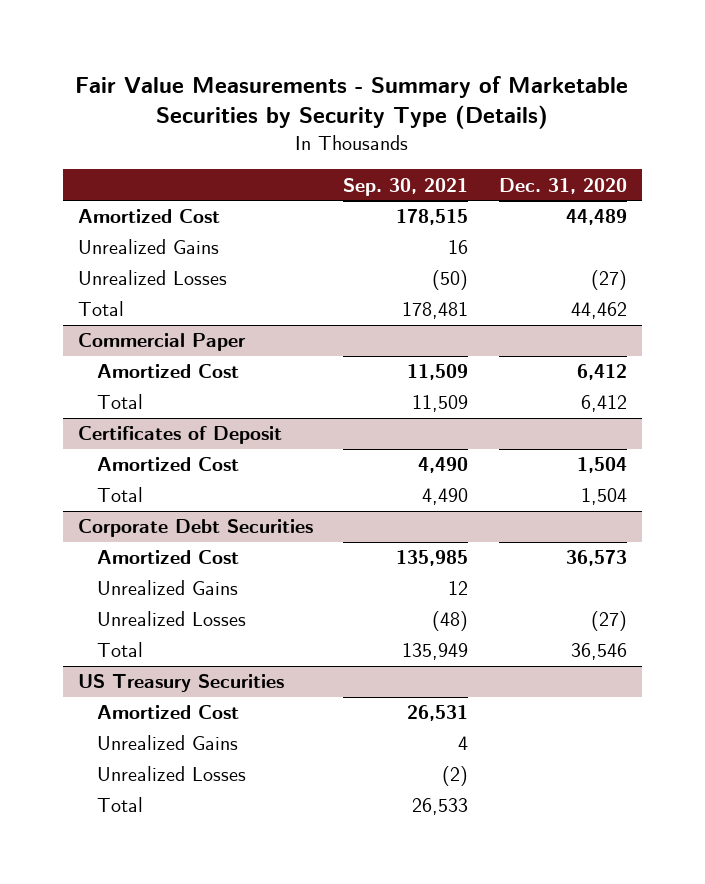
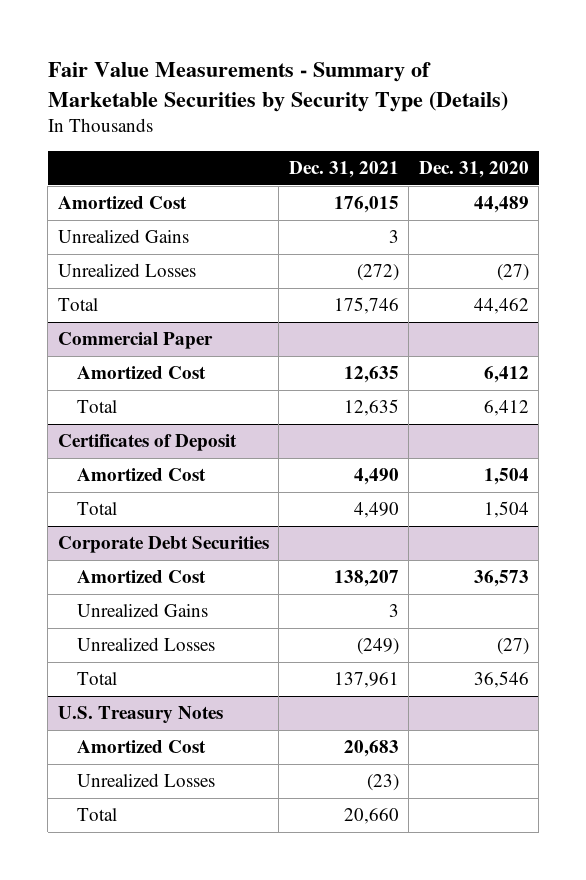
[343,177,469,196] Sep. 30, 2021 -> none
none -> [288,161,399,179] Dec. 31, 2021
[77,674,284,693] US Treasury Securities -> [57,706,223,724] U.S. Treasury Notes
[96,735,238,751] Unrealized Gains -> none

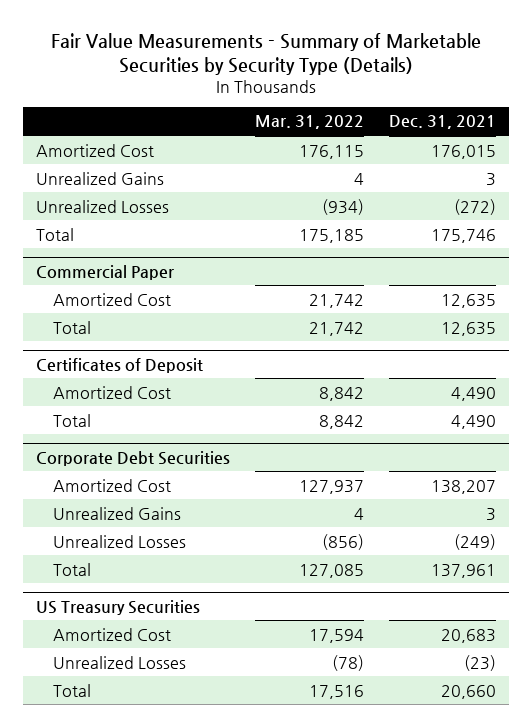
[418,161,529,179] Dec. 31, 2020 -> none
none -> [254,115,364,130] Mar. 31, 2022
[57,706,223,724] U.S. Treasury Notes -> [35,599,200,615] US Treasury Securities

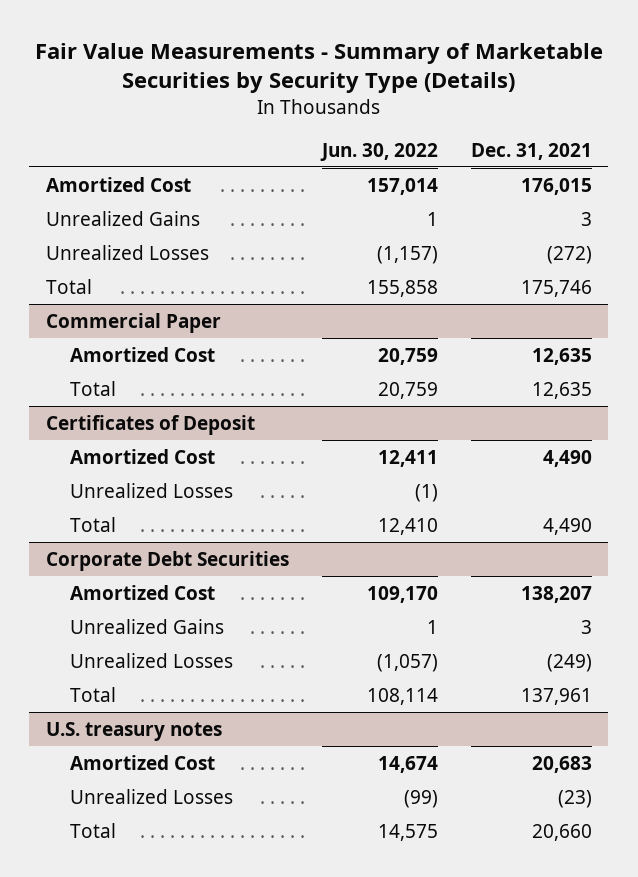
[254,115,364,130] Mar. 31, 2022 -> none
none -> [319,142,438,161] Jun. 30, 2022
none -> [70,482,234,498] Unrealized Losses
[35,599,200,615] US Treasury Securities -> [45,721,222,741] U.S. treasury notes

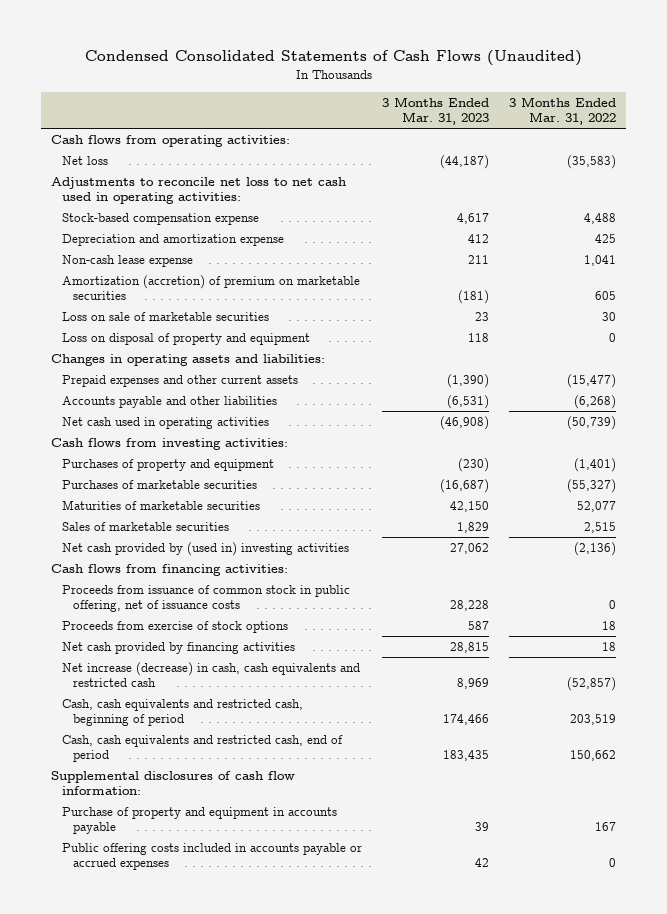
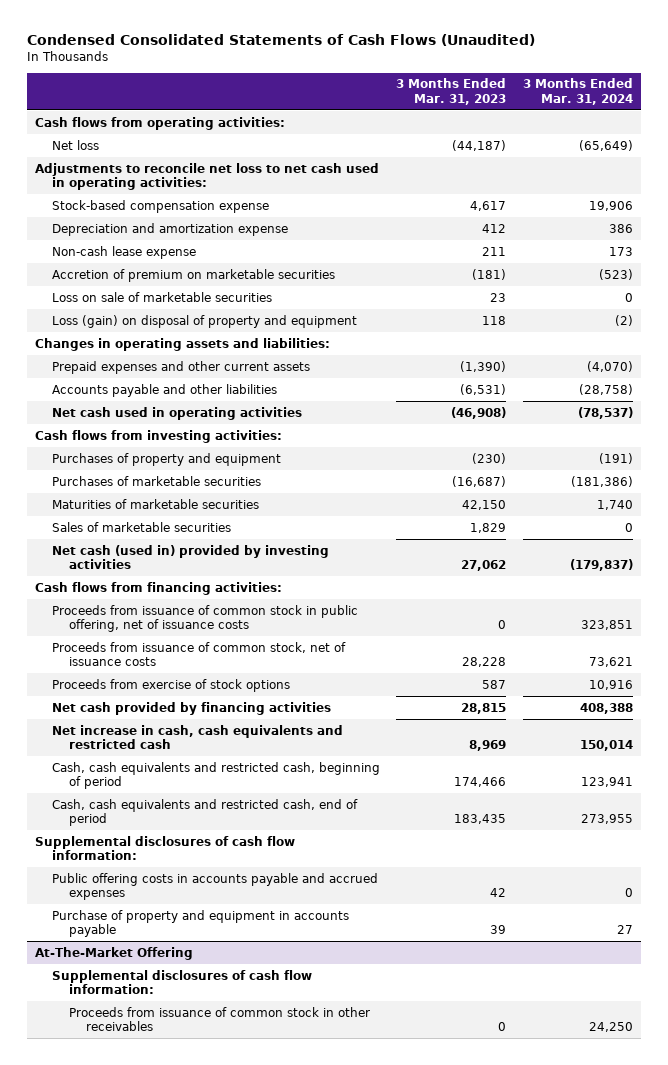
[509,97,617,126] 3 Months Ended Mar. 31, 2022 -> none
none -> [522,78,633,105] 3 Months Ended Mar. 31, 2024
[61,275,360,301] Amortization (accretion) of premium on marketable securities -> [52,268,336,282] Accretion of premium on marketable securities
[61,333,310,346] Loss on disposal of property and equipment -> [52,314,358,328] Loss (gain) on disposal of property and equipment
[61,542,349,557] Net cash provided by (used in) investing activities -> [52,544,330,570] Net cash (used in) provided by investing activities
[449,600,489,612] 28,228 -> [498,620,507,630] 0
none -> [52,641,347,667] Proceeds from issuance of common stock, net of issuance costs
[61,662,360,688] Net increase (decrease) in cash, cash equivalents and restricted cash -> [52,724,344,750] Net increase in cash, cash equivalents and restricted cash
none -> [52,872,379,901] Public offering costs in accounts payable and accrued expenses
[61,843,362,871] Public offering costs included in accounts payable or accrued expenses -> none
none -> [35,946,194,960] At-The-Market Offering
none -> [52,969,313,995] Supplemental disclosures of cash flow information:
none -> [69,1006,371,1032] Proceeds from issuance of common stock in other receivables

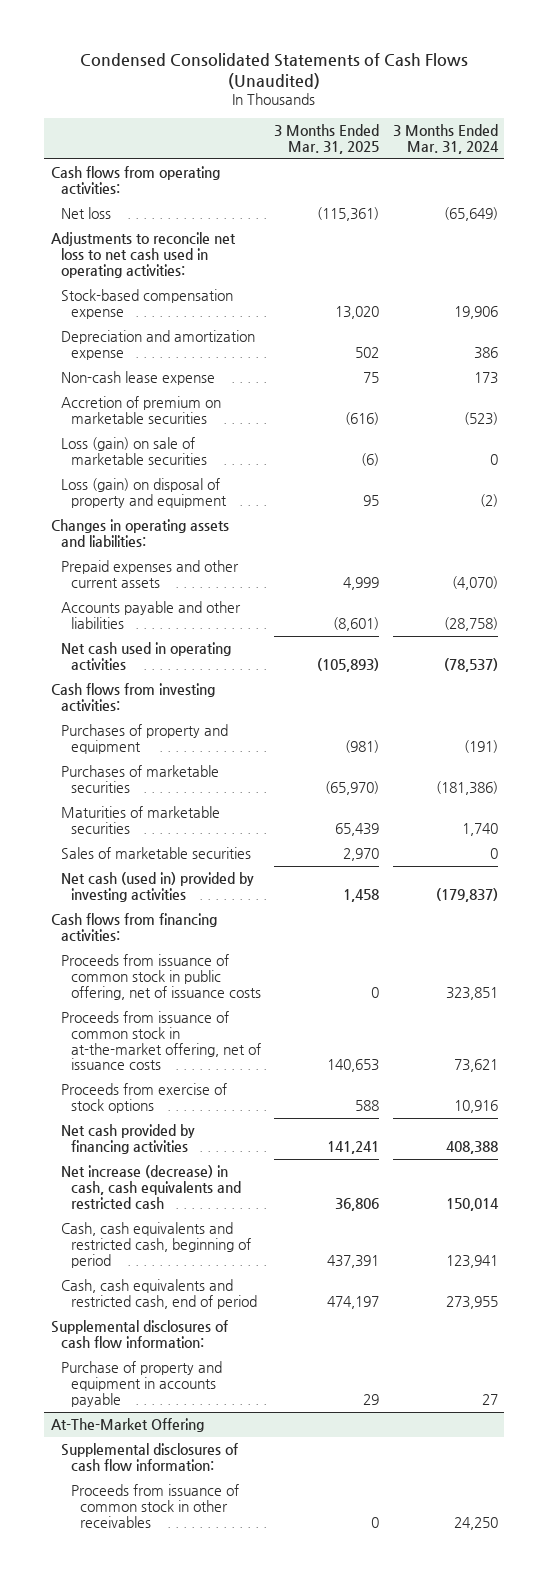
[396,78,507,105] 3 Months Ended Mar. 31, 2023 -> none
none -> [274,124,380,154] 3 Months Ended Mar. 31, 2025
[52,291,273,302] Loss on sale of marketable securities -> [60,437,207,465] Loss (gain) on sale of marketable securities
[52,641,347,667] Proceeds from issuance of common stock, net of issuance costs -> [60,1011,261,1071] Proceeds from issuance of common stock in at-the-market offering, net of issuance costs
[52,724,344,750] Net increase in cash, cash equivalents and restricted cash -> [60,1165,241,1209] Net increase (decrease) in cash, cash equivalents and restricted cash
[52,872,379,901] Public offering costs in accounts payable and accrued expenses -> none

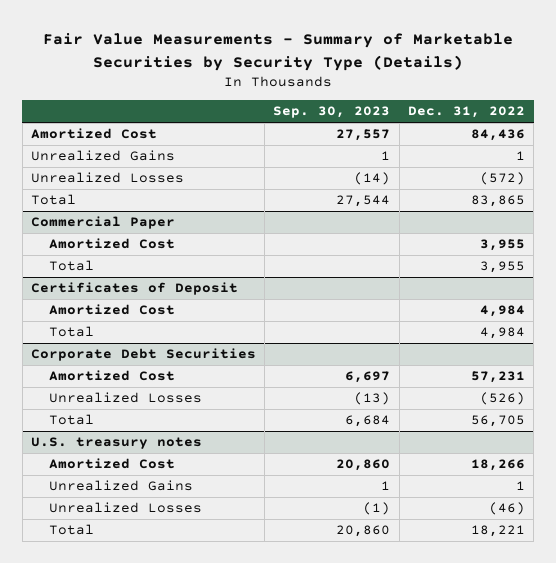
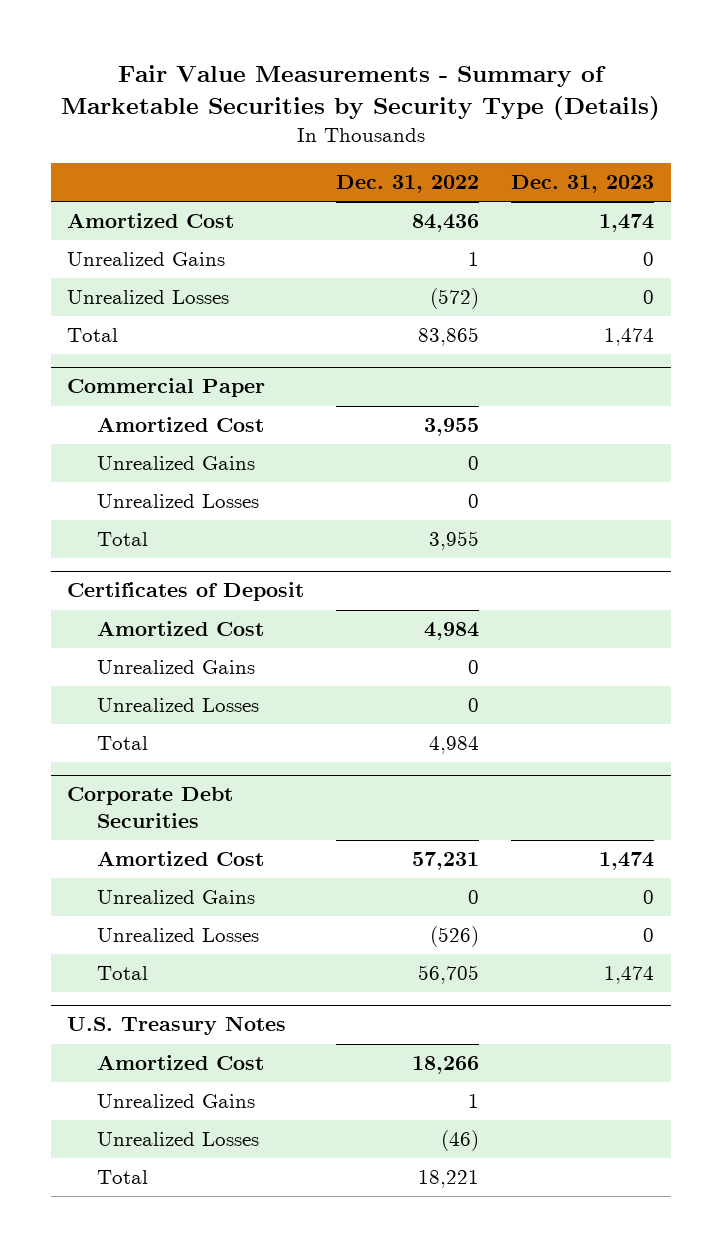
[273,106,391,119] Sep. 30, 2023 -> none
none -> [511,175,655,194] Dec. 31, 2023
none -> [96,456,255,471] Unrealized Gains
none -> [96,494,259,509] Unrealized Losses
none -> [96,660,255,675] Unrealized Gains
none -> [96,698,259,713] Unrealized Losses
none -> [96,890,255,905] Unrealized Gains
[31,437,203,450] U.S. treasury notes -> [66,1016,286,1036] U.S. Treasury Notes

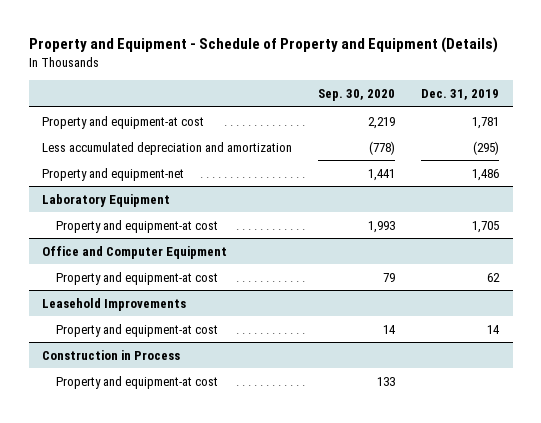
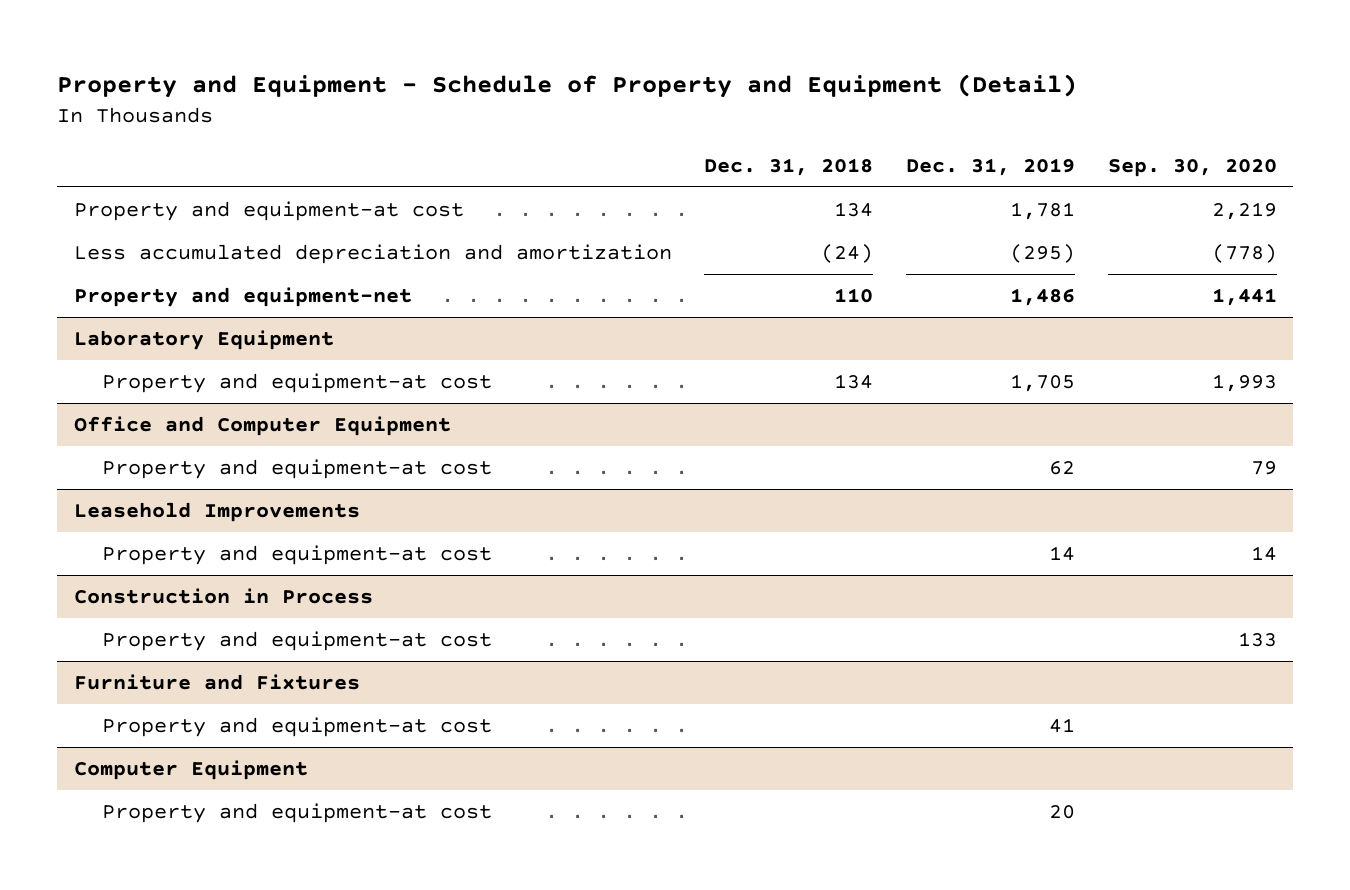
[28,37,498,54] Property and Equipment - Schedule of Property and Equipment (Details) -> [57,73,1078,98] Property and Equipment - Schedule of Property and Equipment (Detail)
none -> [704,157,874,176] Dec. 31, 2018
none -> [73,673,360,690] Furniture and Fixtures
none -> [102,716,493,737] Property and equipment-at cost
none -> [73,759,308,780] Computer Equipment
none -> [102,802,493,823] Property and equipment-at cost

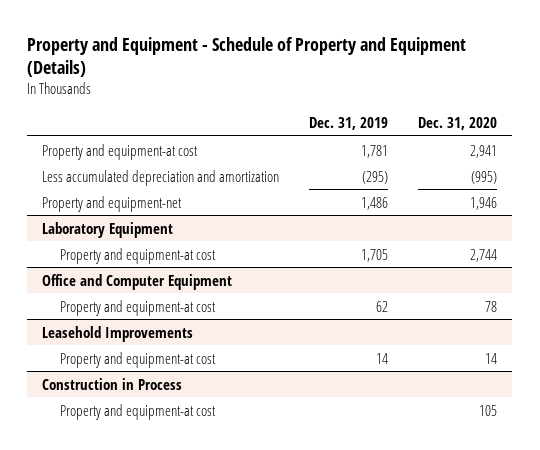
[57,73,1078,98] Property and Equipment - Schedule of Property and Equipment (Detail) -> [27,36,467,77] Property and Equipment - Schedule of Property and Equipment (Details)
[704,157,874,176] Dec. 31, 2018 -> none
[1107,158,1277,177] Sep. 30, 2020 -> none
none -> [418,116,498,130] Dec. 31, 2020
[73,673,360,690] Furniture and Fixtures -> none
[102,716,493,737] Property and equipment-at cost -> none
[73,759,308,780] Computer Equipment -> none
[102,802,493,823] Property and equipment-at cost -> none

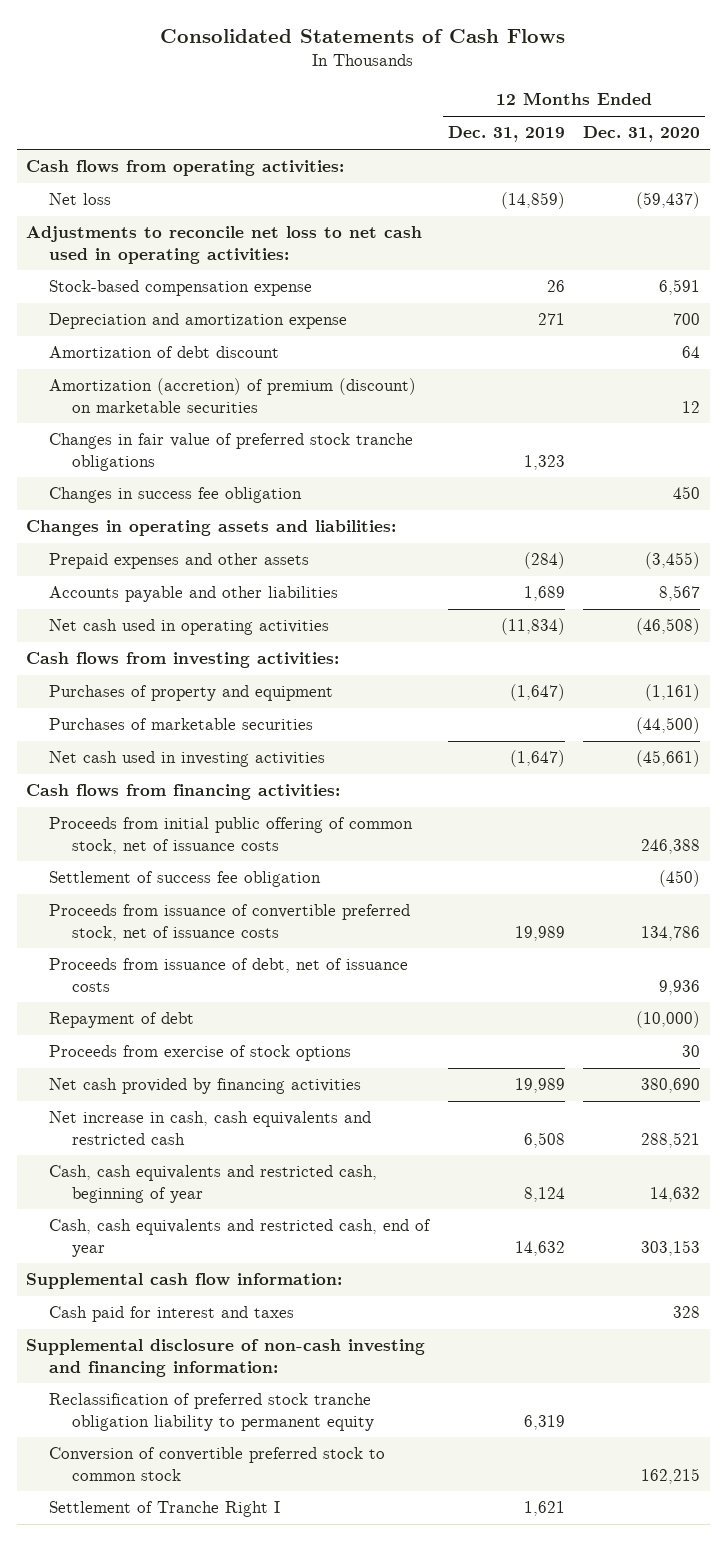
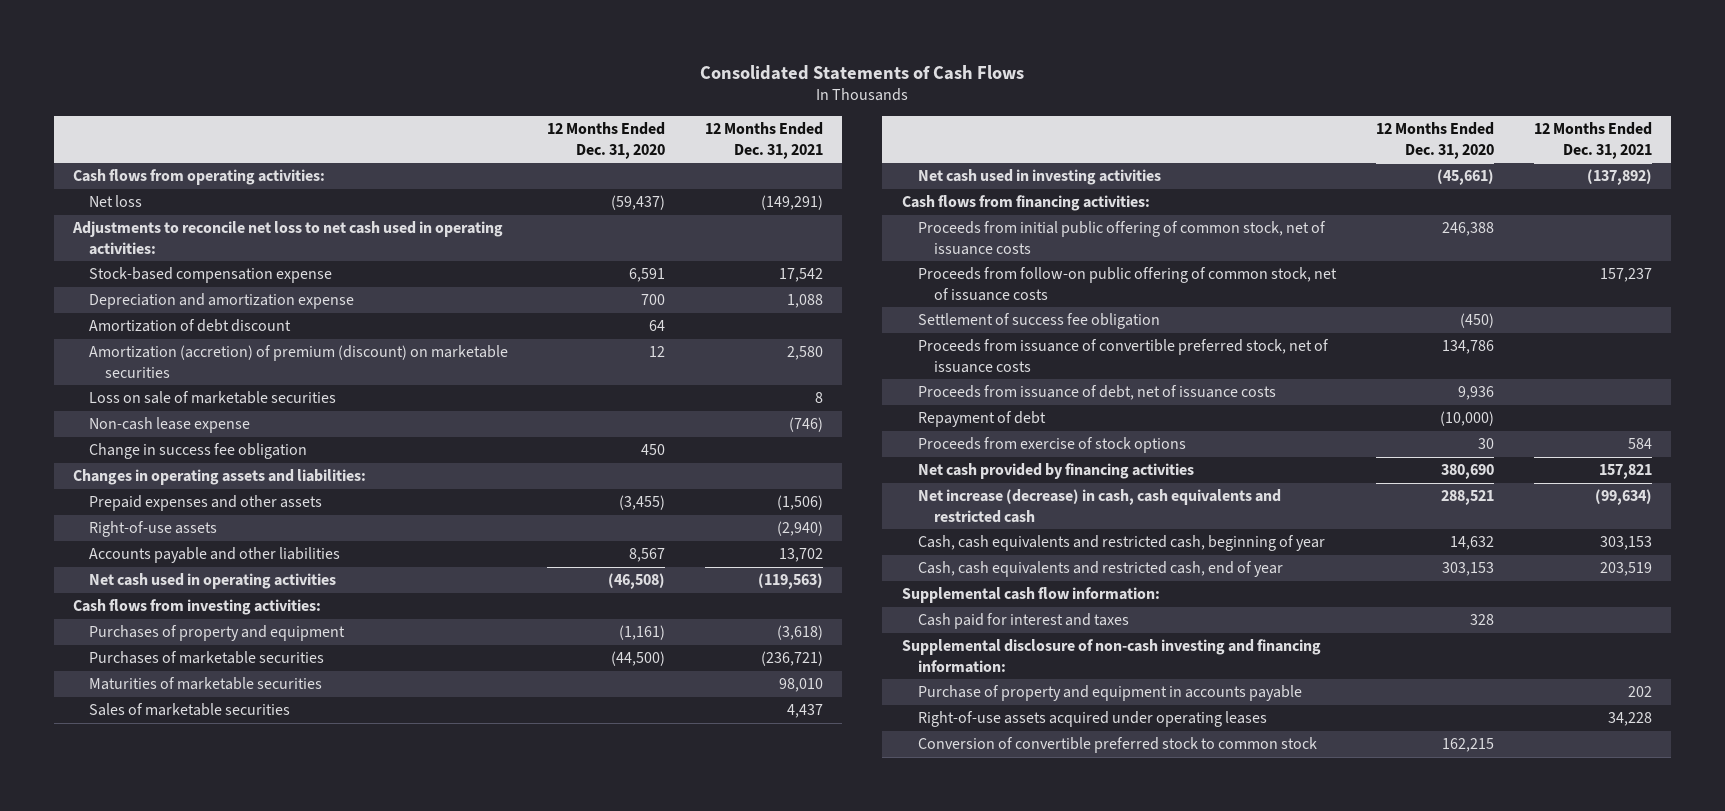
[447,126,565,143] Dec. 31, 2019 -> none
none -> [704,122,823,159] 12 Months Ended Dec. 31, 2021
[48,433,413,471] Changes in fair value of preferred stock tranche obligations -> none
none -> [89,391,337,405] Loss on sale of marketable securities
none -> [89,417,251,434] Non-cash lease expense
[48,487,302,504] Changes in success fee obligation -> [89,443,308,460] Change in success fee obligation
none -> [89,521,218,538] Right-of-use assets
none -> [89,677,323,691] Maturities of marketable securities
none -> [89,703,291,717] Sales of marketable securities
none -> [918,267,1338,301] Proceeds from follow-on public offering of common stock, net of issuance costs
[48,1111,371,1145] Net increase in cash, cash equivalents and restricted cash -> [918,489,1282,523] Net increase (decrease) in cash, cash equivalents and restricted cash
[48,1393,374,1431] Reclassification of preferred stock tranche obligation liability to permanent equity -> none
none -> [918,685,1303,702] Purchase of property and equipment in accounts payable
none -> [918,711,1268,728] Right-of-use assets acquired under operating leases
[48,1501,280,1518] Settlement of Tranche Right I -> none

